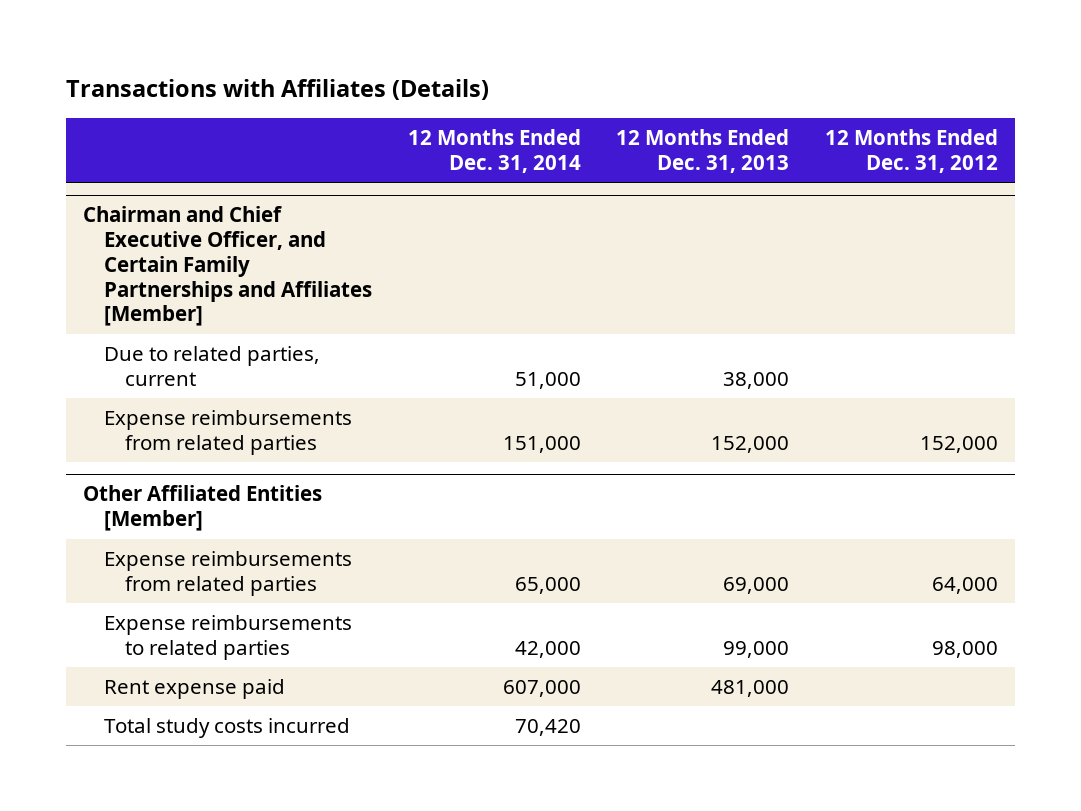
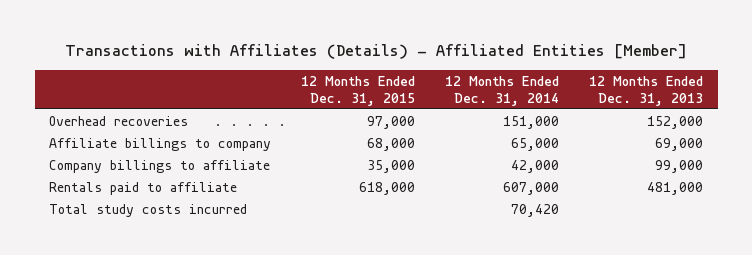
[65,79,489,101] Transactions with Affiliates (Details) -> [65,44,688,60] Transactions with Affiliates (Details) - Affiliated Entities [Member]
[824,128,998,173] 12 Months Ended Dec. 31, 2012 -> none
none -> [301,76,416,106] 12 Months Ended Dec. 31, 2015
[83,206,373,327] Chairman and Chief Executive Officer, and Certain Family Partnerships and Affiliates [Member] -> none
[104,346,321,386] Due to related parties, current -> none
[83,485,323,532] Other Affiliated Entities [Member] -> none
[104,410,353,455] Expense reimbursements from related parties -> [49,115,189,126] Overhead recoveries
[104,551,353,596] Expense reimbursements from related parties -> [49,137,272,151] Affiliate billings to company
[104,615,353,660] Expense reimbursements to related parties -> [49,159,271,173] Company billings to affiliate
[104,679,286,700] Rent expense paid -> [49,181,238,195] Rentals paid to affiliate

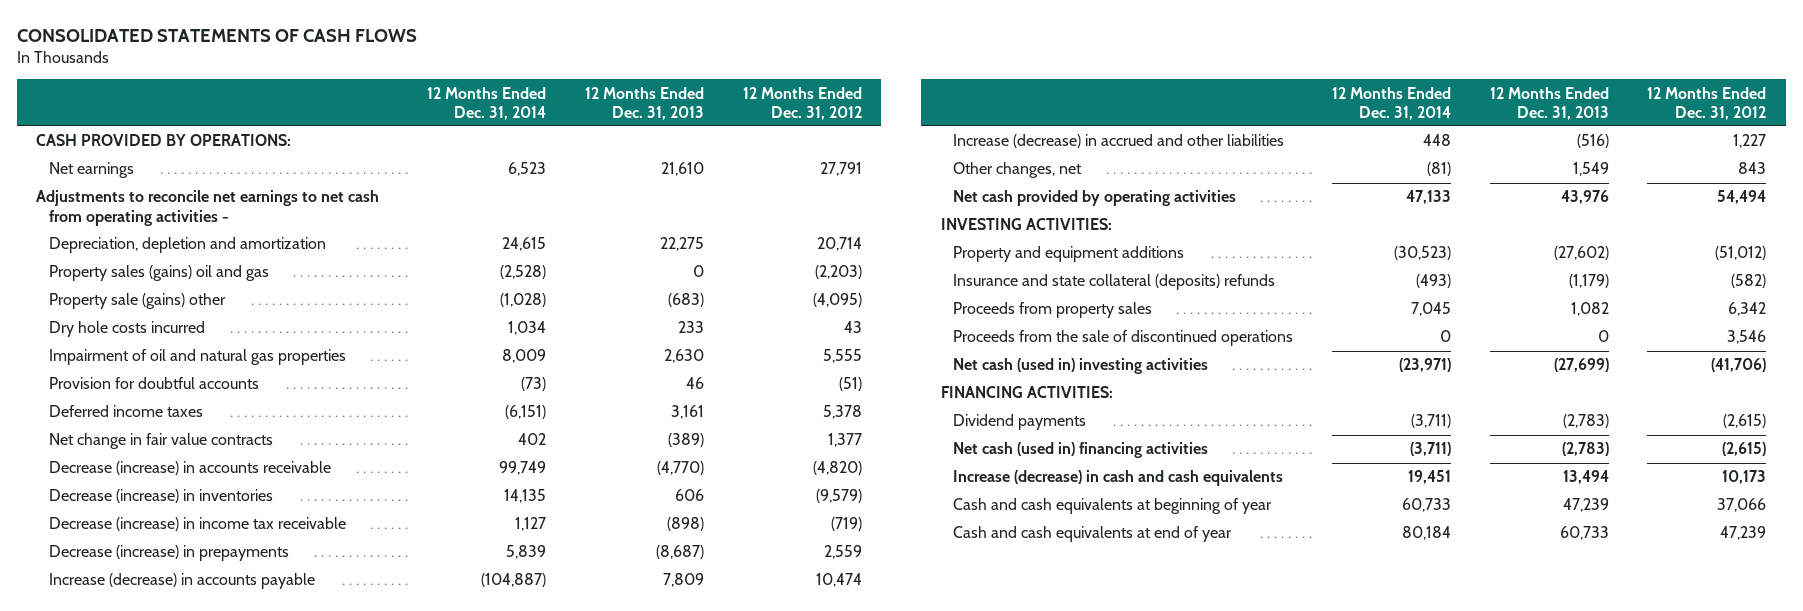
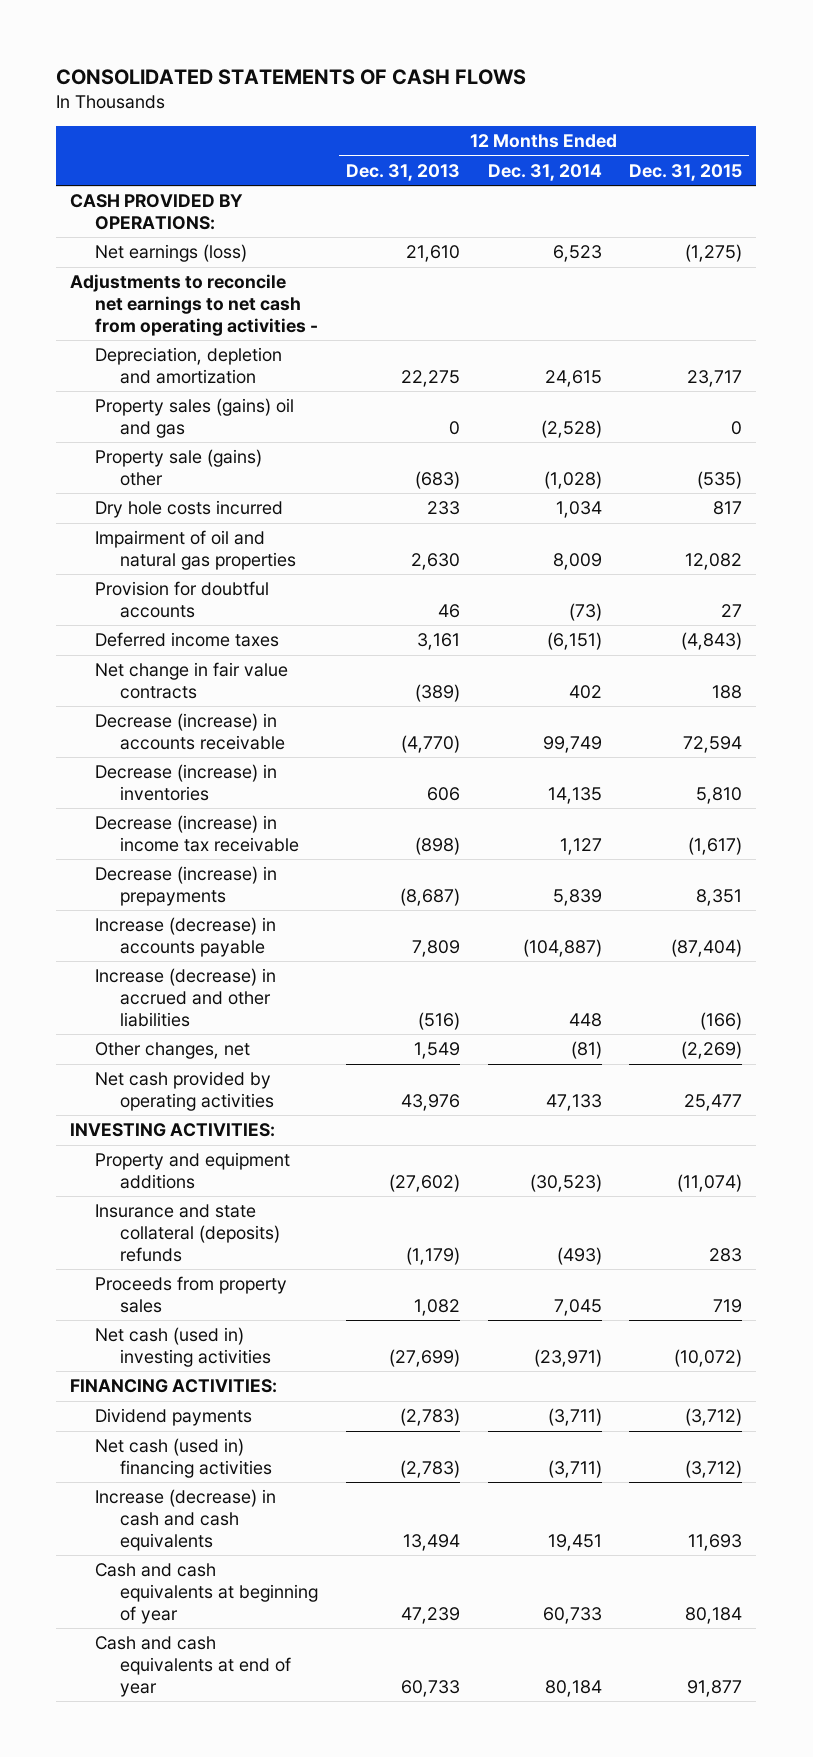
[743,86,863,120] 12 Months Ended Dec. 31, 2012 -> none
none -> [629,163,743,181] Dec. 31, 2015
[48,162,134,179] Net earnings -> [95,244,248,263] Net earnings (loss)
[952,330,1293,347] Proceeds from the sale of discontinued operations -> none

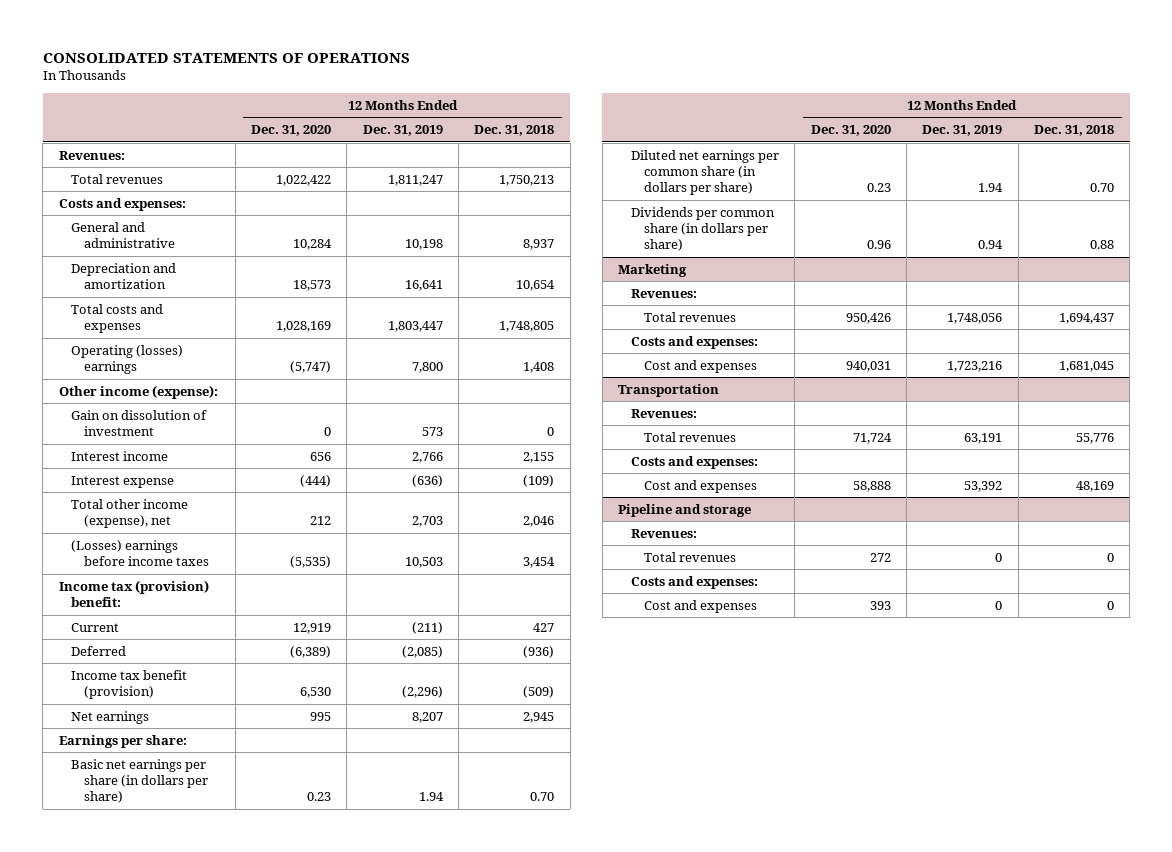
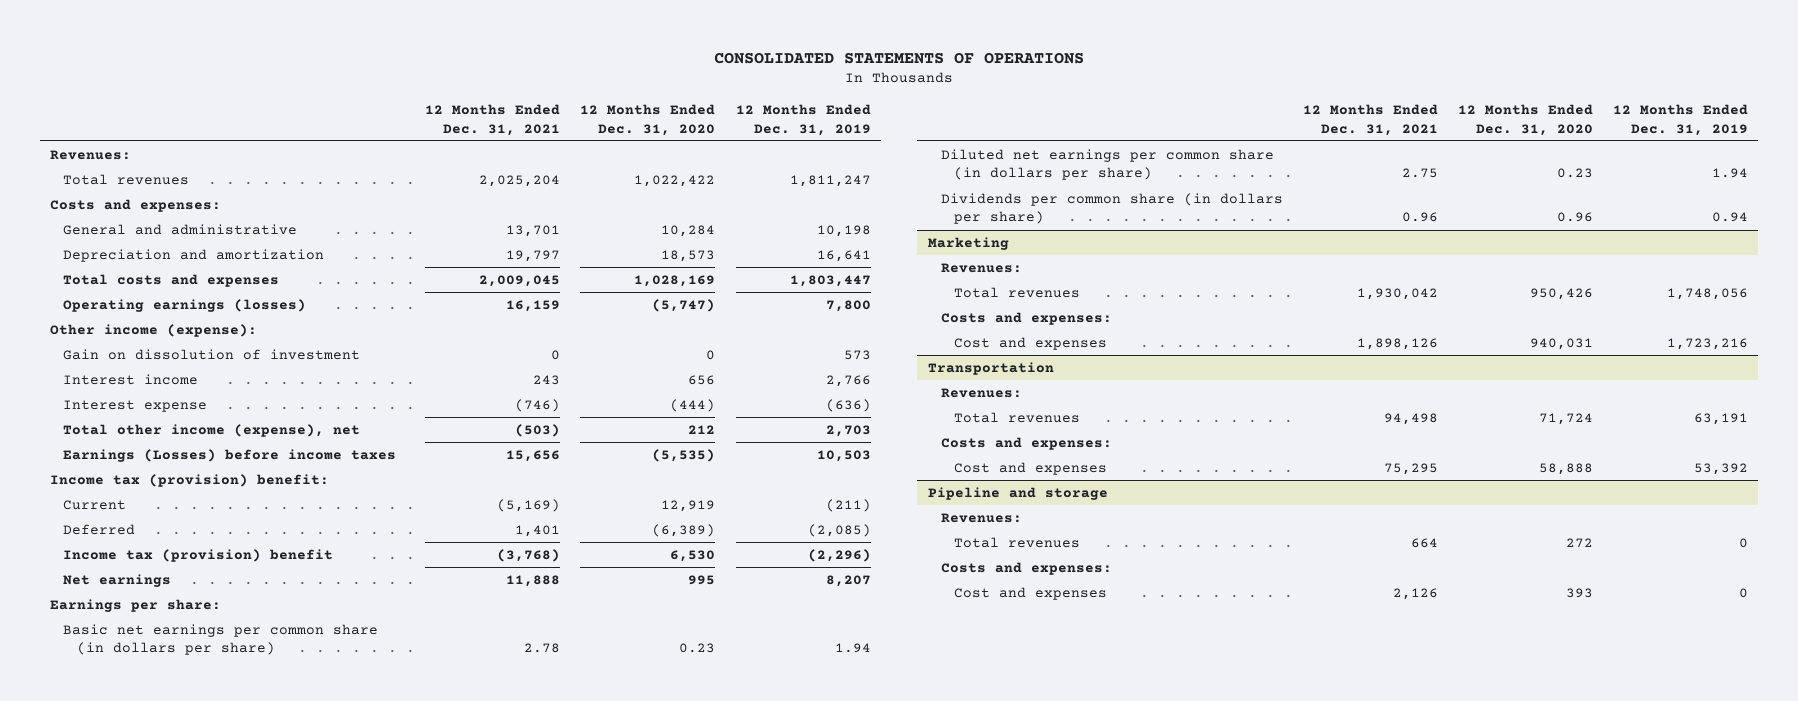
[474,125,555,137] Dec. 31, 2018 -> none
none -> [425,103,561,136] 12 Months Ended Dec. 31, 2021
[71,344,184,374] Operating (losses) earnings -> [63,298,307,312] Operating earnings (losses)
[71,539,210,566] (Losses) earnings before income taxes -> [63,448,397,462] Earnings (Losses) before income taxes
[71,669,188,699] Income tax benefit (provision) -> [63,548,334,562] Income tax (provision) benefit
[71,758,209,804] Basic net earnings per share (in dollars per share) -> [63,623,379,656] Basic net earnings per common share (in dollars per share)

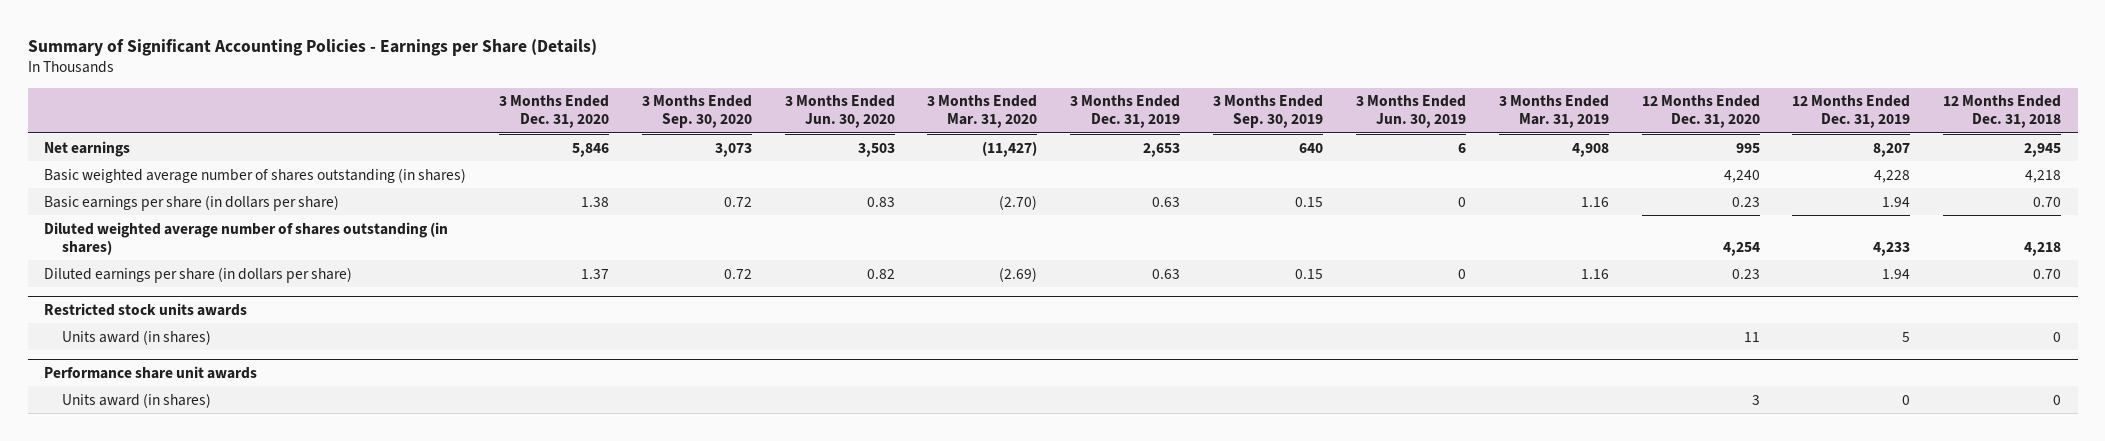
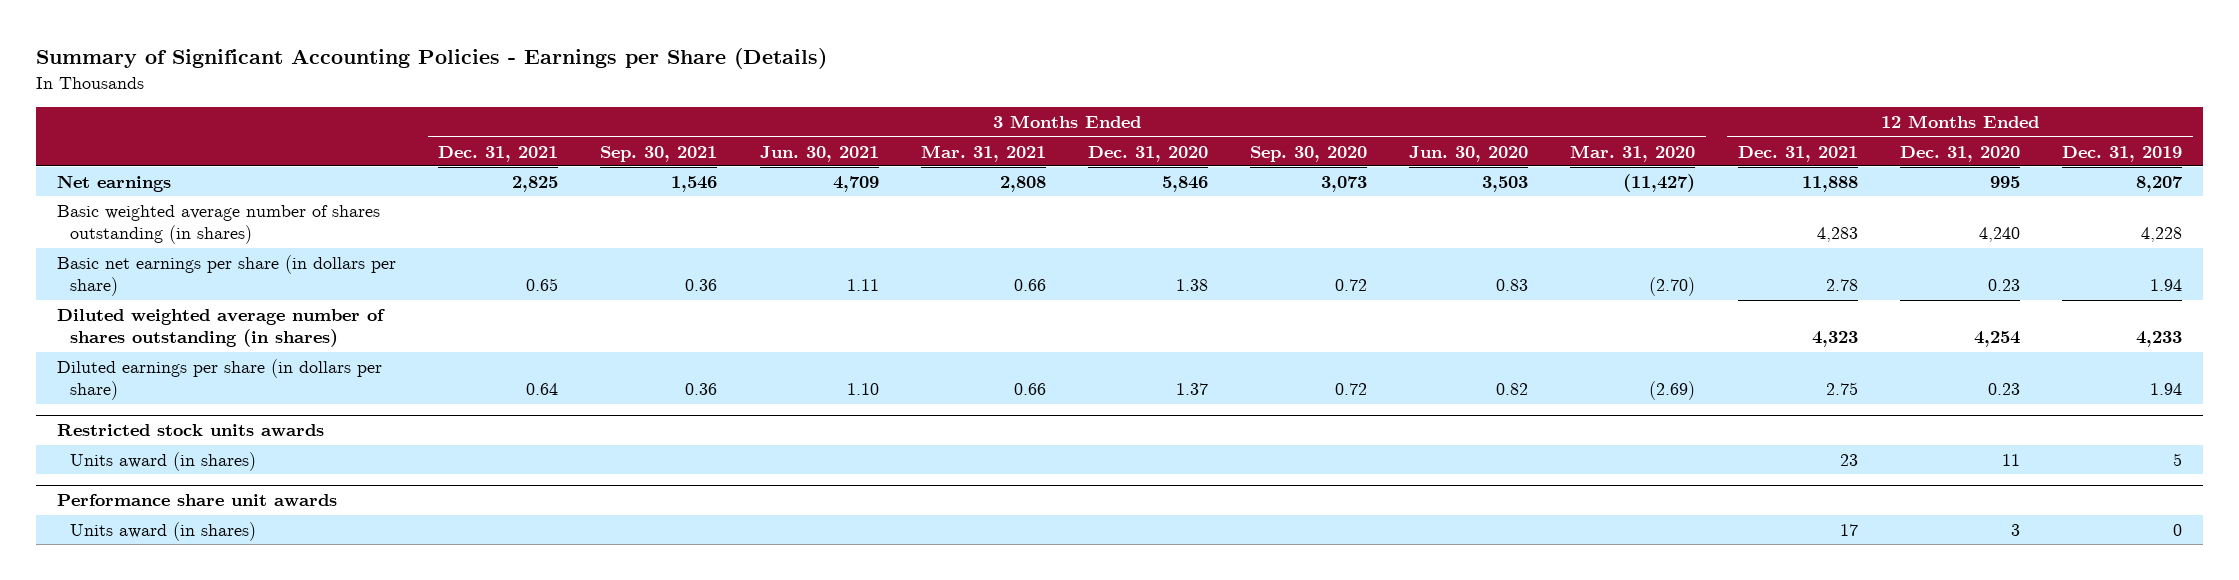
[1070,95,1181,129] 3 Months Ended Dec. 31, 2019 -> none
[1213,95,1324,129] 3 Months Ended Sep. 30, 2019 -> none
[1355,95,1466,129] 3 Months Ended Jun. 30, 2019 -> none
[1498,95,1609,129] 3 Months Ended Mar. 31, 2019 -> none
[1943,95,2062,129] 12 Months Ended Dec. 31, 2018 -> none
none -> [438,145,559,162] Dec. 31, 2021
none -> [600,145,718,162] Sep. 30, 2021
none -> [759,145,879,162] Jun. 30, 2021
none -> [920,144,1046,162] Mar. 31, 2021
none -> [1737,145,1858,162] Dec. 31, 2021
[44,194,340,211] Basic earnings per share (in dollars per share) -> [57,254,397,297] Basic net earnings per share (in dollars per share)

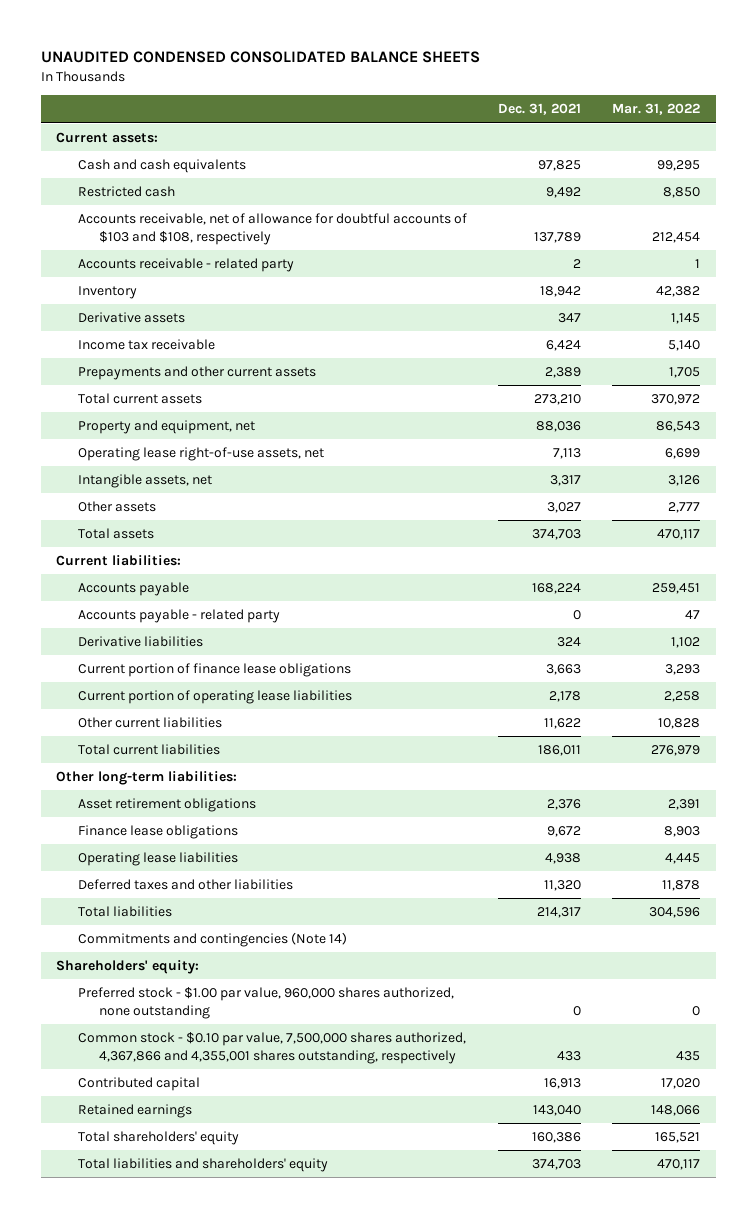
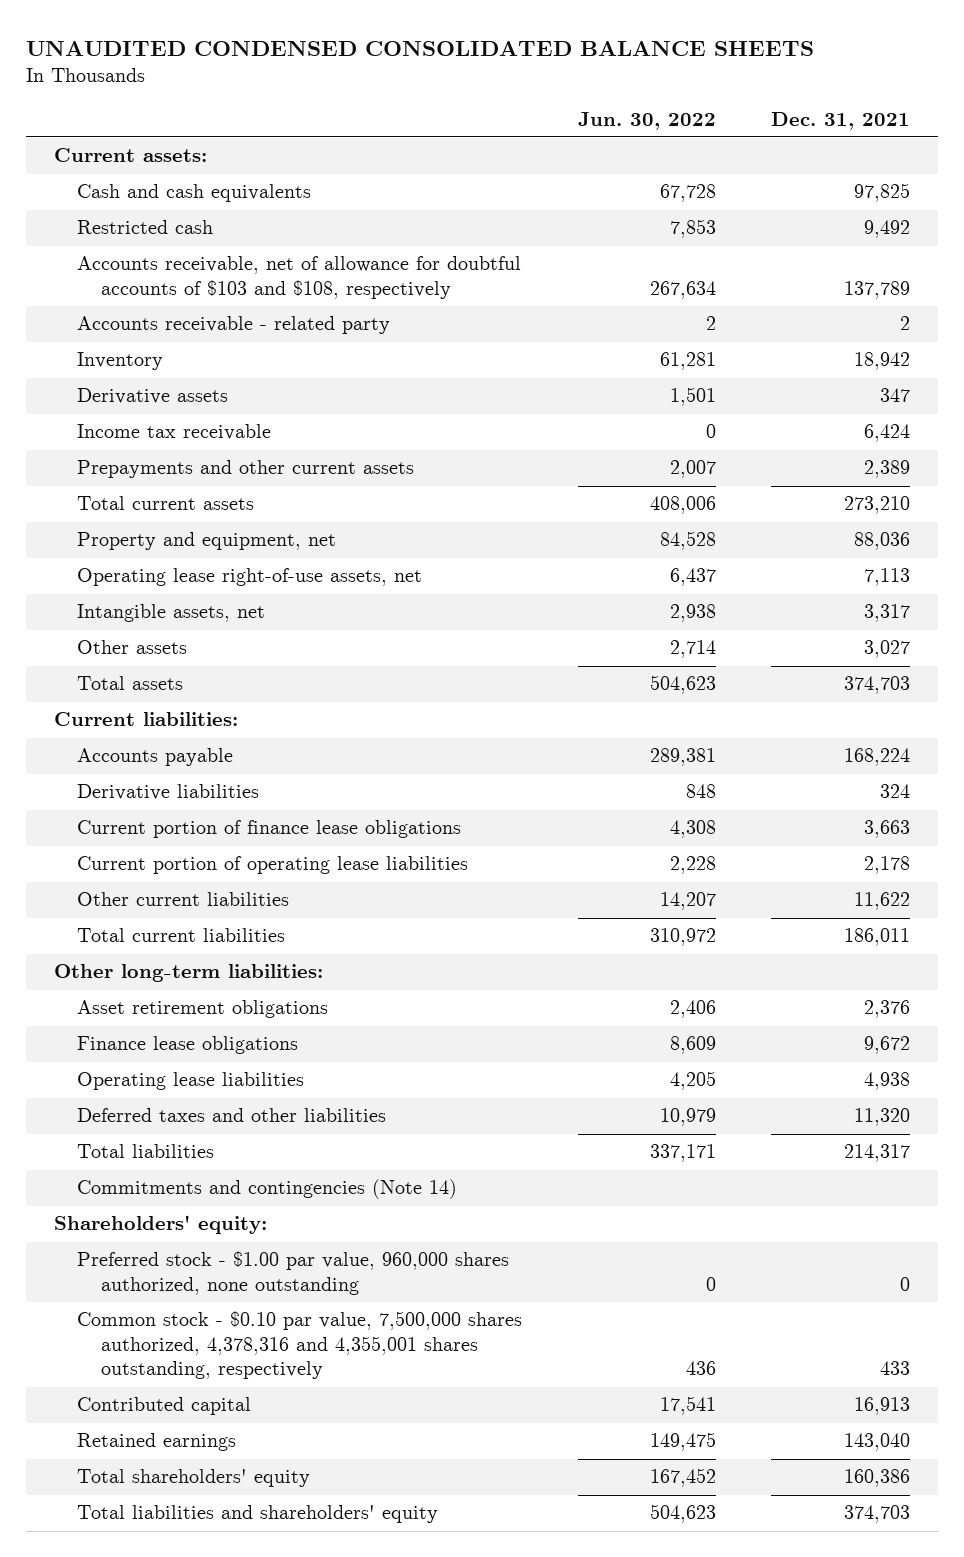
[611,103,700,116] Mar. 31, 2022 -> none
none -> [577,111,716,130] Jun. 30, 2022
[77,609,280,624] Accounts payable - related party -> none
[77,1032,466,1064] Common stock - $0.10 par value, 7,500,000 shares authorized, 4,367,866 and 4,355,001 shares outstanding, respectively -> [77,1311,523,1380] Common stock - $0.10 par value, 7,500,000 shares authorized, 4,378,316 and 4,355,001 shares outstanding, respectively

